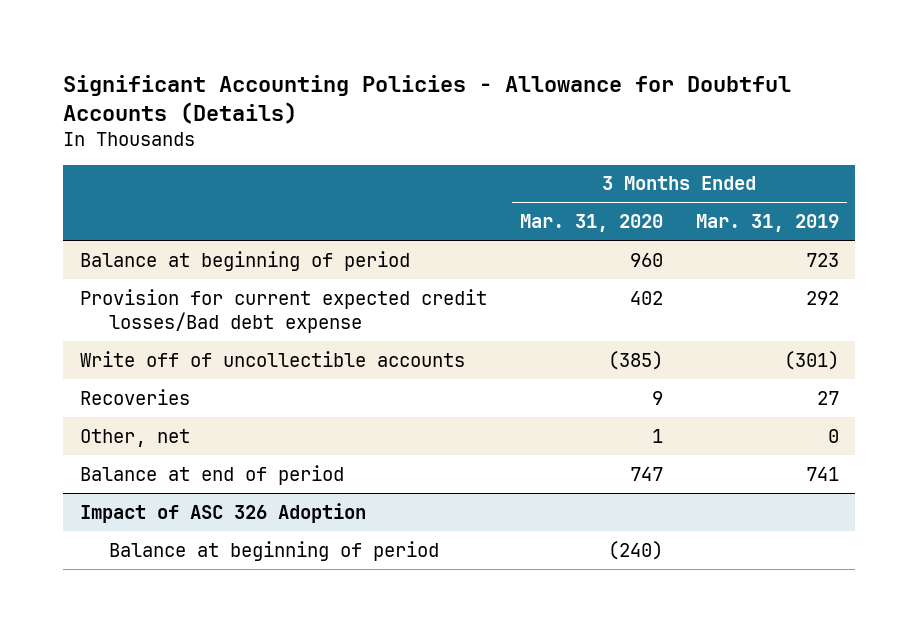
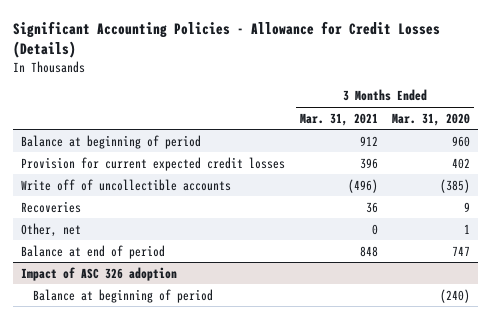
[63,75,792,124] Significant Accounting Policies - Allowance for Doubtful Accounts (Details) -> [13,20,441,58] Significant Accounting Policies - Allowance for Credit Losses (Details)
[695,214,839,233] Mar. 31, 2019 -> none
none -> [299,112,378,126] Mar. 31, 2021
[79,288,487,333] Provision for current expected credit losses/Bad debt expense -> [20,156,285,171] Provision for current expected credit losses
[79,502,366,523] Impact of ASC 326 Adoption -> [20,266,177,281] Impact of ASC 326 adoption

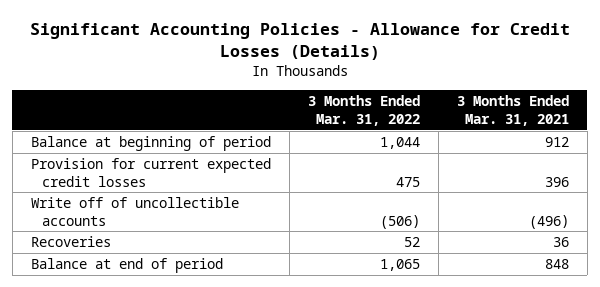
[392,112,471,126] Mar. 31, 2020 -> none
none -> [307,95,420,126] 3 Months Ended Mar. 31, 2022
[20,222,81,237] Other, net -> none
[20,266,177,281] Impact of ASC 326 adoption -> none
[33,288,214,303] Balance at beginning of period -> none

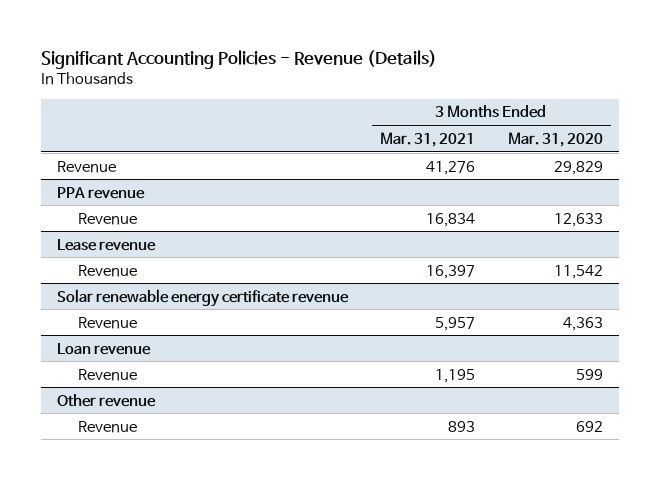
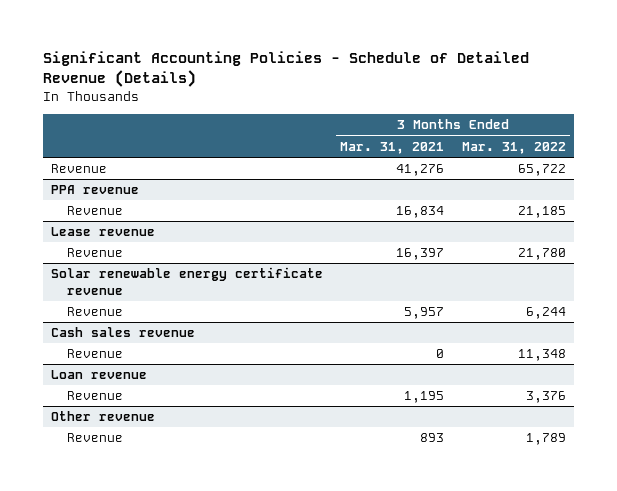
[40,49,437,69] Significant Accounting Policies - Revenue (Details) -> [42,51,529,88] Significant Accounting Policies - Schedule of Detailed Revenue (Details)
[507,131,603,147] Mar. 31, 2020 -> none
none -> [461,141,566,154] Mar. 31, 2022
none -> [51,327,196,338] Cash sales revenue
none -> [66,349,123,359] Revenue

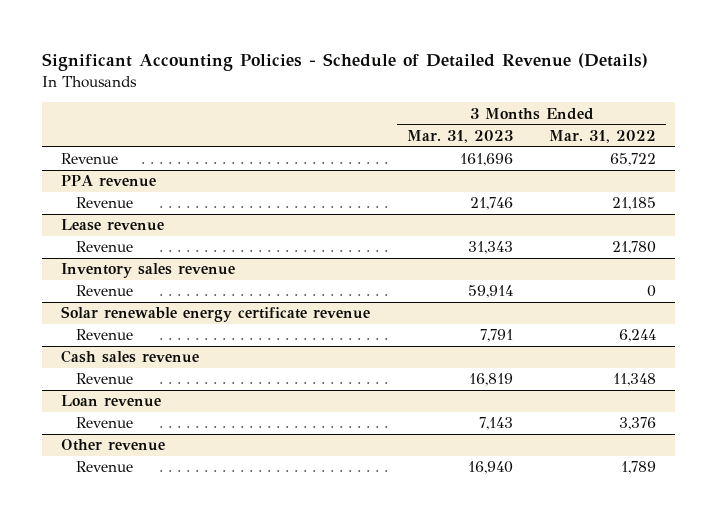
[340,141,445,154] Mar. 31, 2021 -> none
none -> [406,130,513,144] Mar. 31, 2023
none -> [60,263,235,279] Inventory sales revenue
none -> [76,285,134,297] Revenue

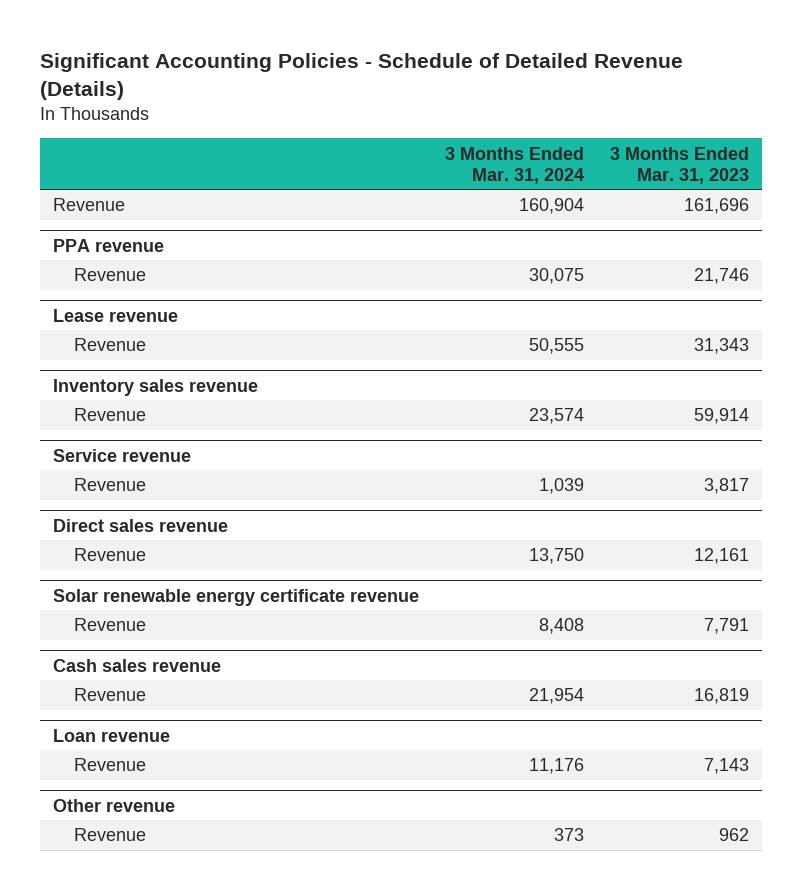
[549,130,657,144] Mar. 31, 2022 -> none
none -> [444,146,584,184] 3 Months Ended Mar. 31, 2024
none -> [52,448,191,462] Service revenue
none -> [73,478,146,492] Revenue
none -> [52,518,228,532] Direct sales revenue
none -> [73,548,146,562] Revenue
[467,461,513,475] 16,940 -> [718,828,749,842] 962

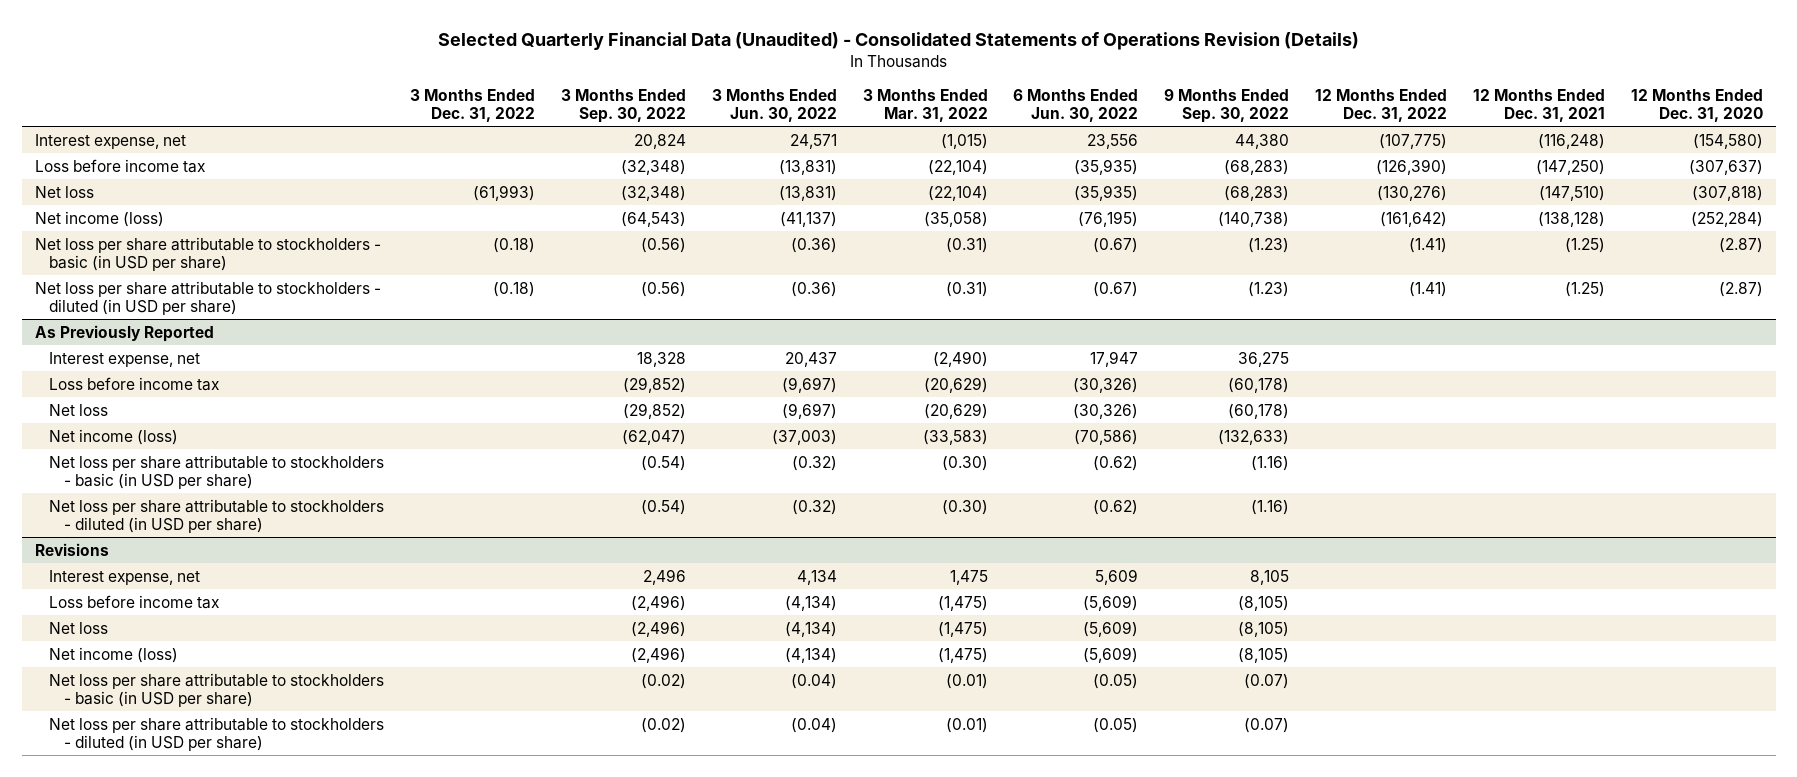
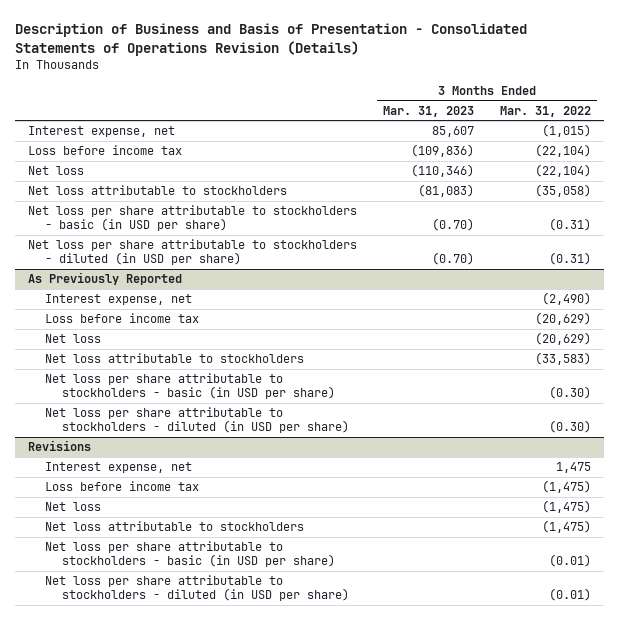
[437,31,1359,50] Selected Quarterly Financial Data (Unaudited) - Consolidated Statements of Operations Revision (Details) -> [15,22,528,56] Description of Business and Basis of Presentation - Consolidated Statements of Operations Revision (Details)
[410,88,536,122] 3 Months Ended Dec. 31, 2022 -> none
[560,88,686,123] 3 Months Ended Sep. 30, 2022 -> none
[711,88,837,122] 3 Months Ended Jun. 30, 2022 -> none
[1013,88,1139,122] 6 Months Ended Jun. 30, 2022 -> none
[1164,88,1290,123] 9 Months Ended Sep. 30, 2022 -> none
[1315,88,1448,122] 12 Months Ended Dec. 31, 2022 -> none
[1472,88,1605,122] 12 Months Ended Dec. 31, 2021 -> none
[1630,88,1763,122] 12 Months Ended Dec. 31, 2020 -> none
none -> [382,105,474,117] Mar. 31, 2023
[34,210,164,227] Net income (loss) -> [28,185,288,196] Net loss attributable to stockholders
[49,428,179,445] Net income (loss) -> [45,353,305,364] Net loss attributable to stockholders
[49,646,179,663] Net income (loss) -> [45,521,305,532] Net loss attributable to stockholders

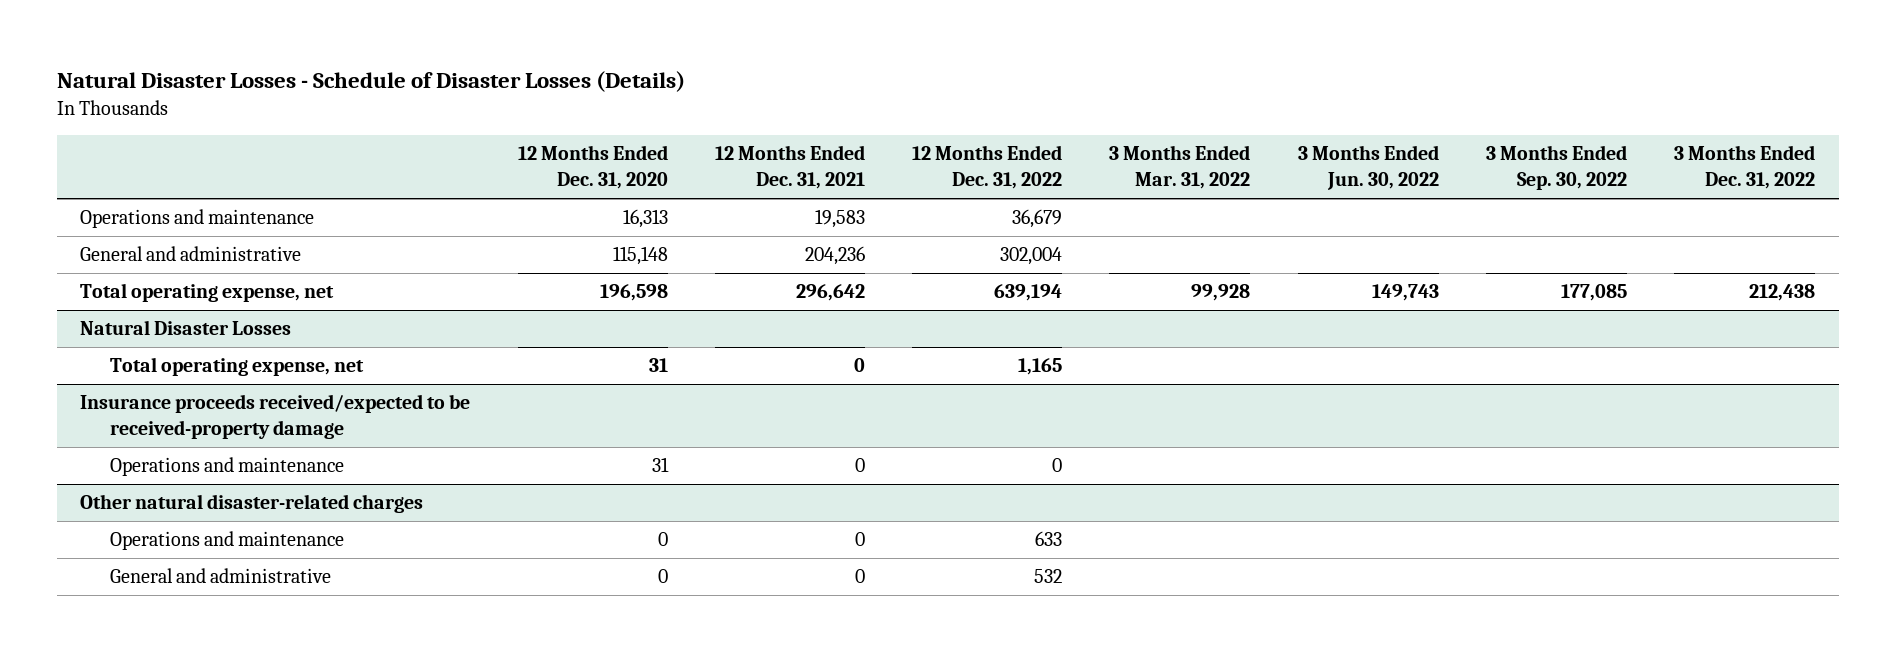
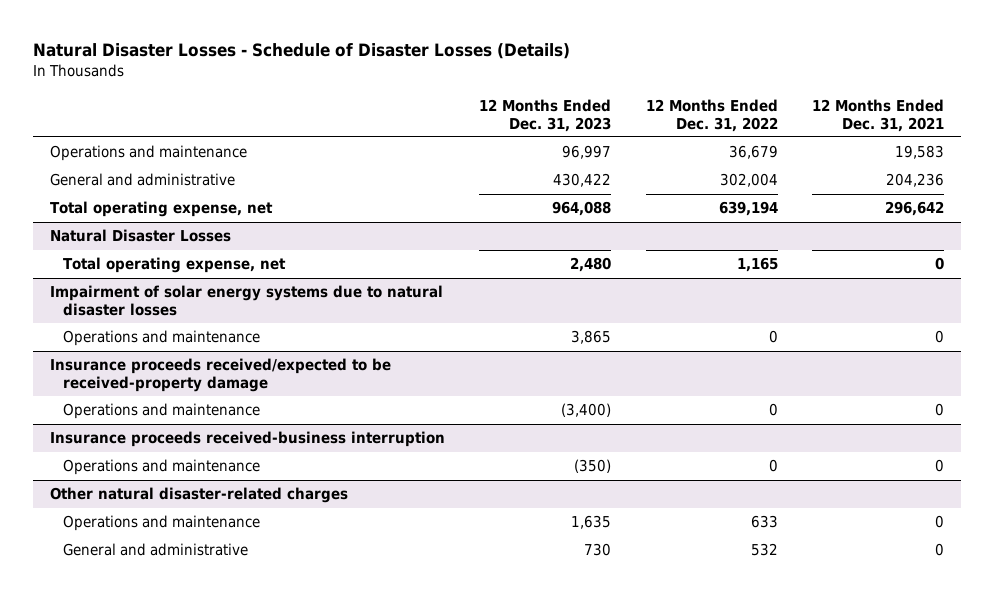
[517,145,668,190] 12 Months Ended Dec. 31, 2020 -> none
[1109,145,1251,190] 3 Months Ended Mar. 31, 2022 -> none
[1297,145,1439,191] 3 Months Ended Jun. 30, 2022 -> none
[1485,145,1627,191] 3 Months Ended Sep. 30, 2022 -> none
[1674,145,1816,190] 3 Months Ended Dec. 31, 2022 -> none
none -> [479,98,612,132] 12 Months Ended Dec. 31, 2023
none -> [50,285,444,317] Impairment of solar energy systems due to natural disaster losses
none -> [62,330,260,347] Operations and maintenance
none -> [50,431,446,448] Insurance proceeds received-business interruption
none -> [62,459,260,476] Operations and maintenance

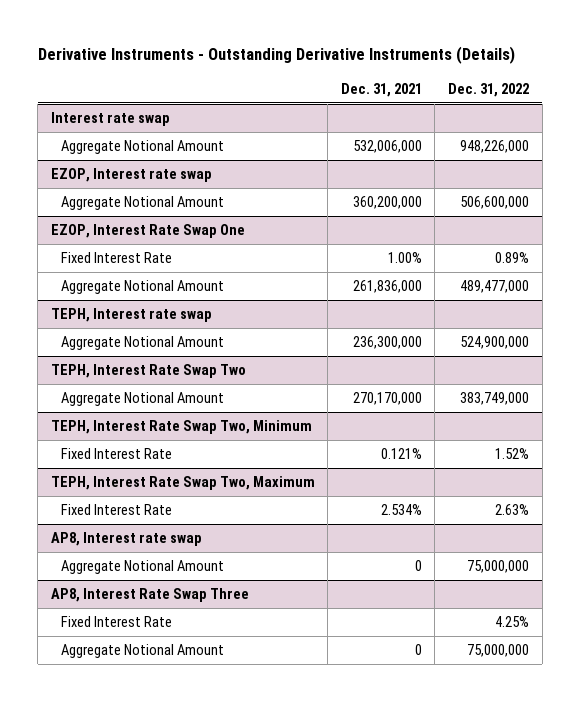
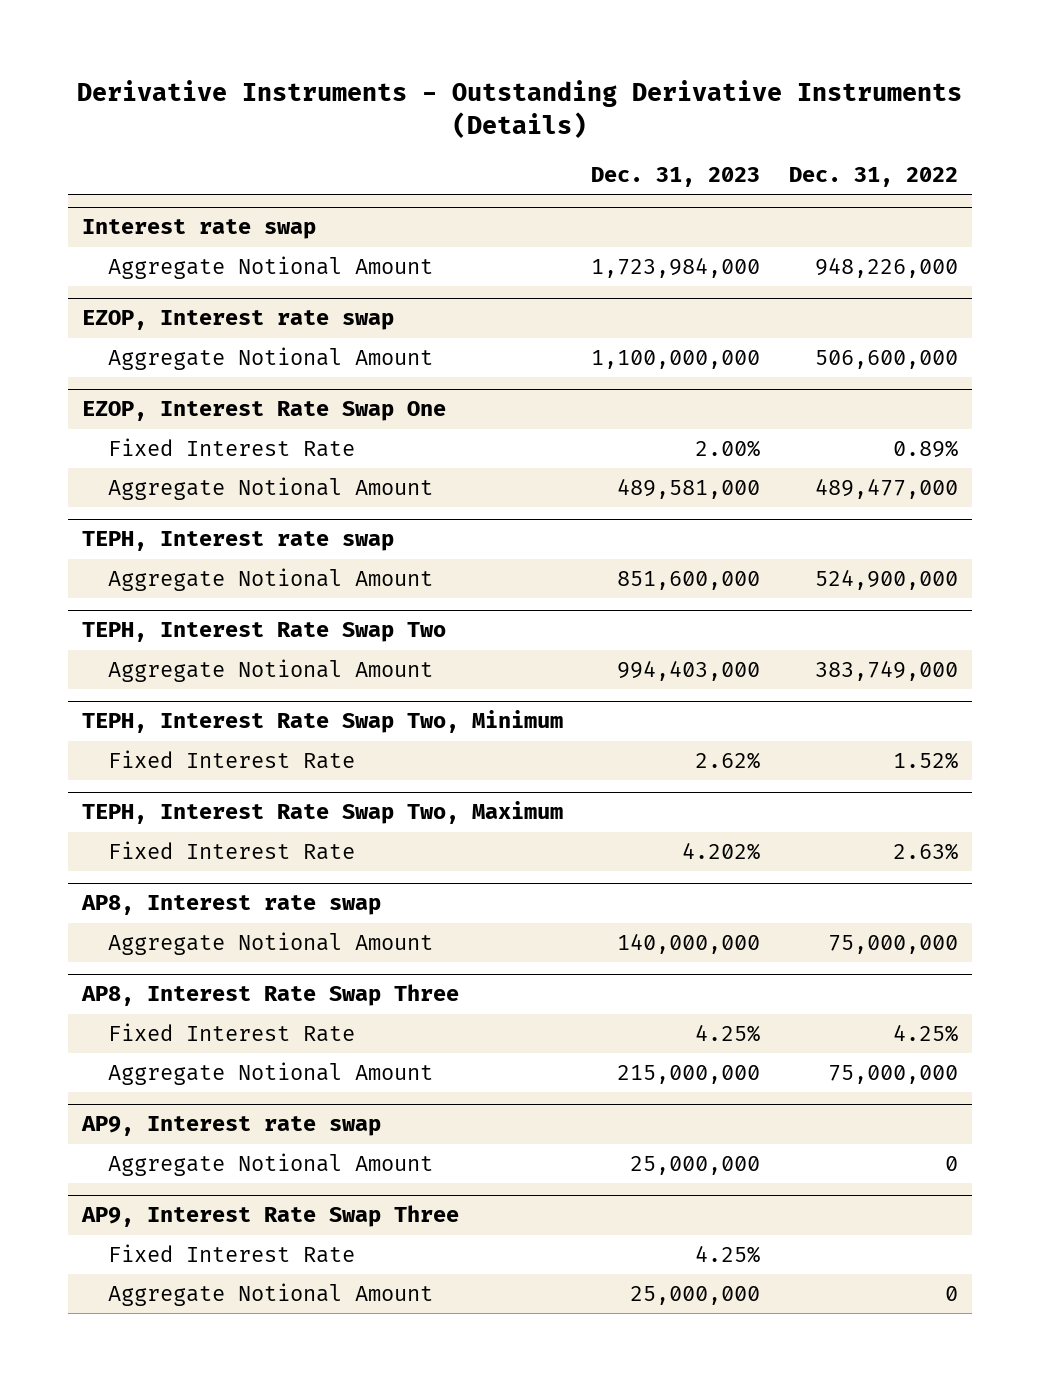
[340,82,422,97] Dec. 31, 2021 -> none
none -> [591,167,761,188] Dec. 31, 2023
none -> [80,1116,381,1137] AP9, Interest rate swap
none -> [108,1152,434,1176] Aggregate Notional Amount
none -> [80,1205,459,1228] AP9, Interest Rate Swap Three
none -> [108,1243,356,1263] Fixed Interest Rate
none -> [108,1282,434,1306] Aggregate Notional Amount

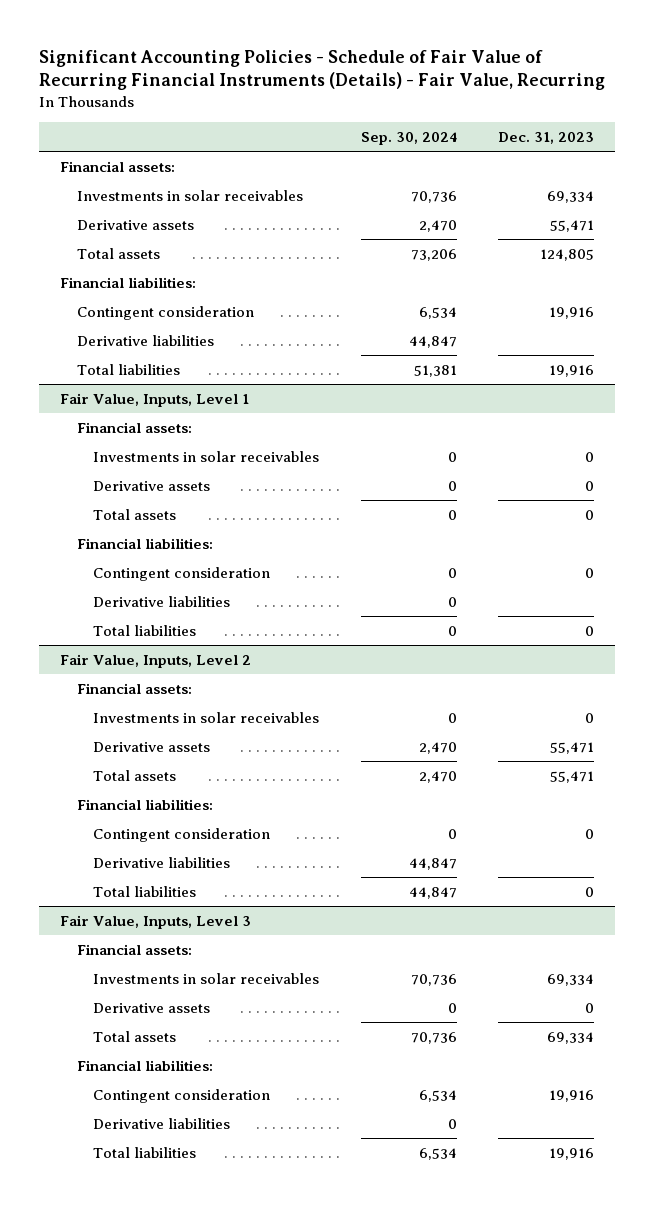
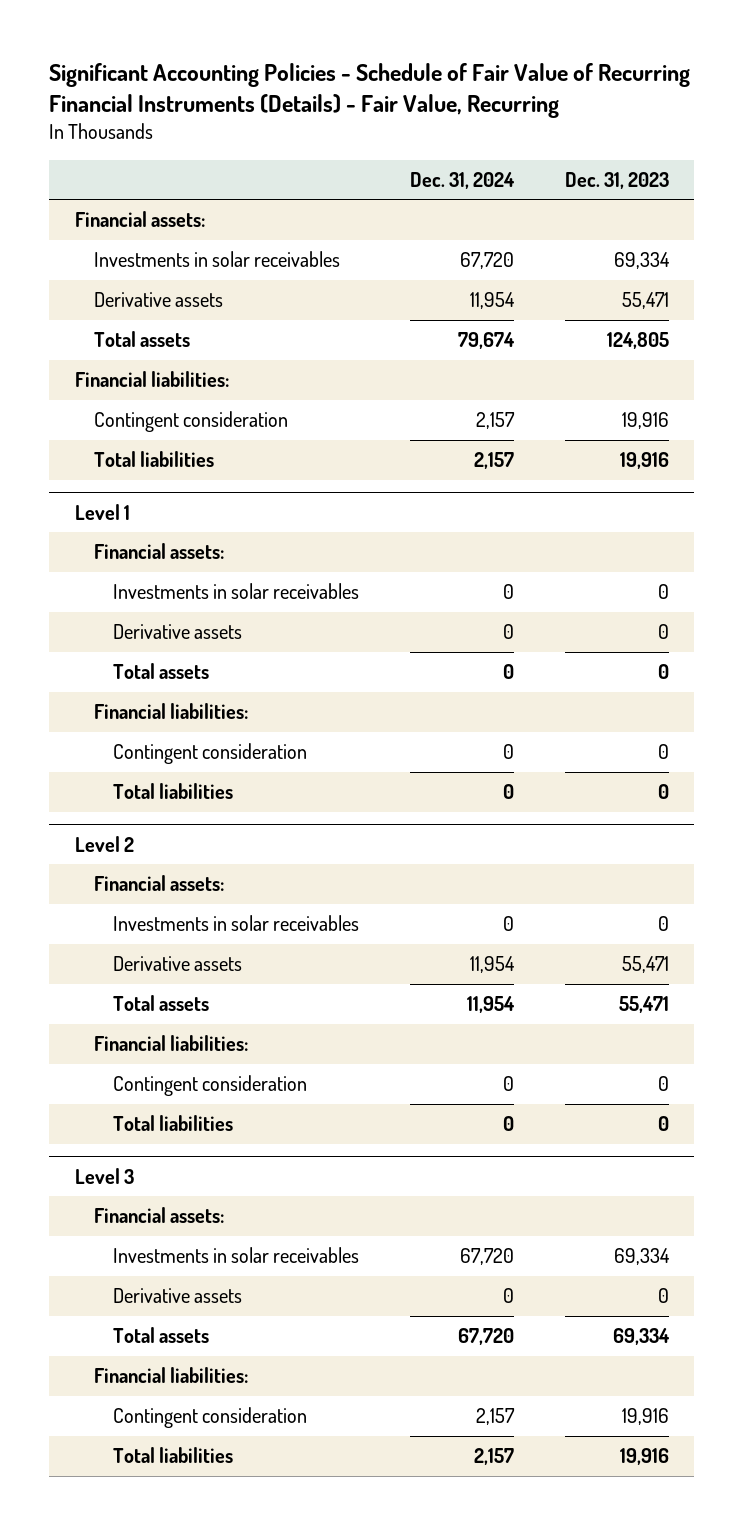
[360,132,457,146] Sep. 30, 2024 -> none
none -> [409,171,515,189] Dec. 31, 2024
[76,334,214,346] Derivative liabilities -> none
[60,392,250,407] Fair Value, Inputs, Level 1 -> [74,503,130,520] Level 1
[93,595,231,607] Derivative liabilities -> none
[60,653,252,668] Fair Value, Inputs, Level 2 -> [74,835,134,852] Level 2
[93,856,231,868] Derivative liabilities -> none
[60,914,252,929] Fair Value, Inputs, Level 3 -> [74,1167,134,1184] Level 3
[93,1117,231,1129] Derivative liabilities -> none

